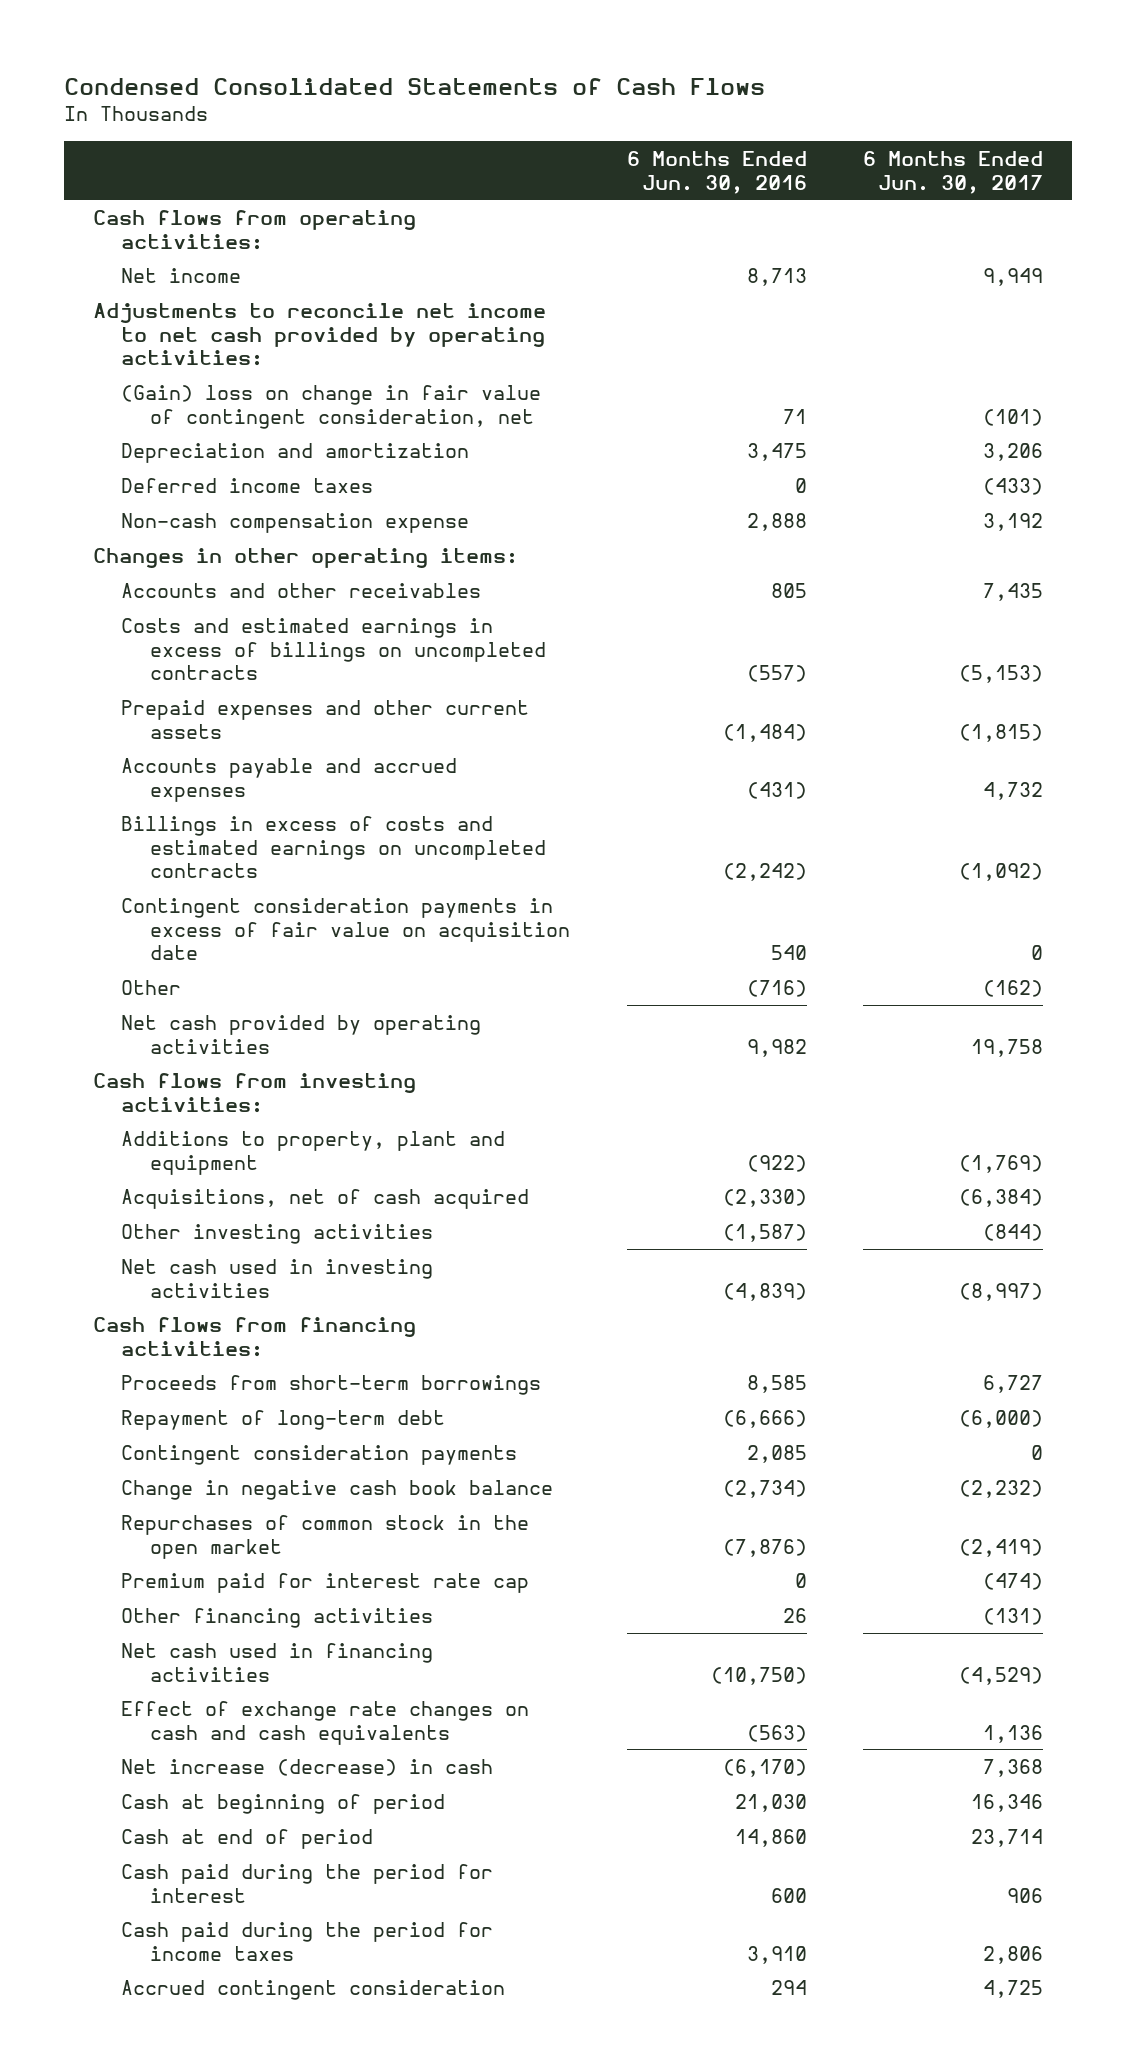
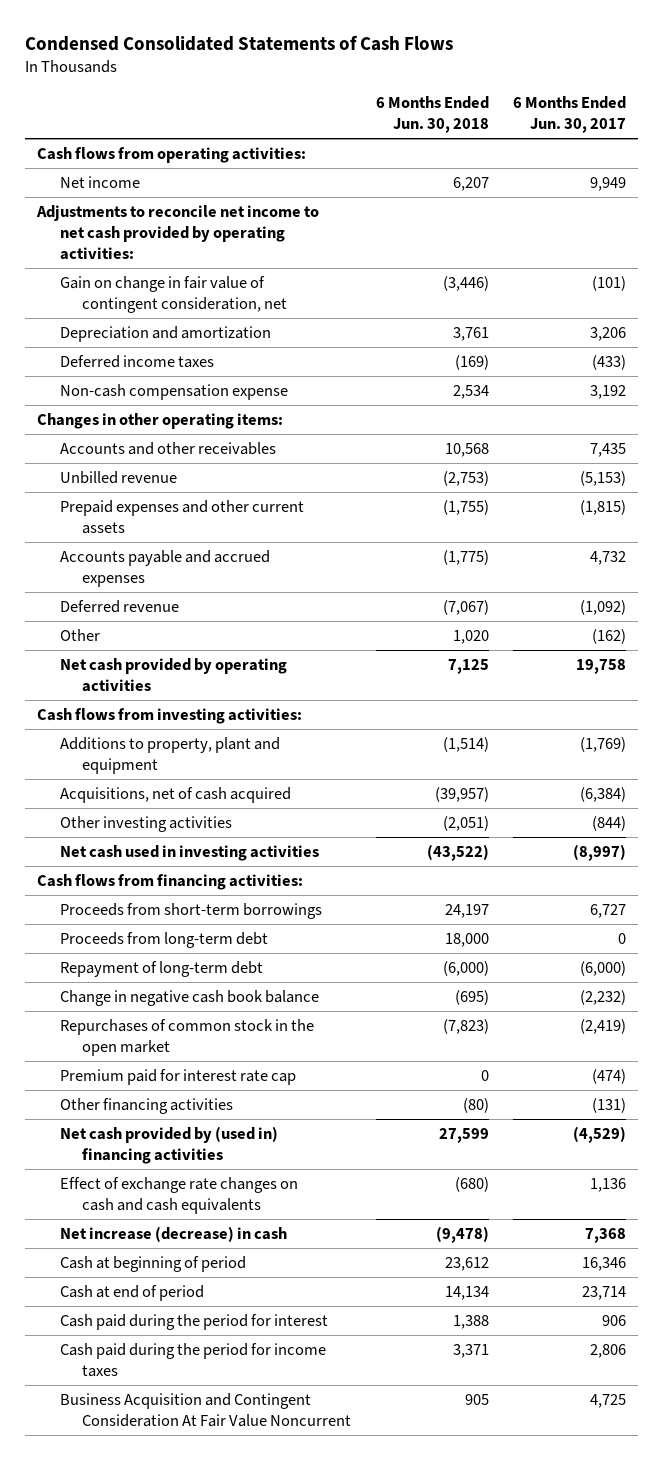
[626,150,807,194] 6 Months Ended Jun. 30, 2016 -> none
none -> [375,96,489,134] 6 Months Ended Jun. 30, 2018
[121,384,542,429] (Gain) loss on change in fair value of contingent consideration, net -> [59,275,288,313] Gain on change in fair value of contingent consideration, net
[121,617,547,681] Costs and estimated earnings in excess of billings on uncompleted contracts -> [59,470,177,484] Unbilled revenue
[121,897,571,961] Contingent consideration payments in excess of fair value on acquisition date -> none
[121,815,547,879] Billings in excess of costs and estimated earnings on uncompleted contracts -> [59,599,179,613] Deferred revenue
none -> [59,931,268,948] Proceeds from long-term debt
[121,1444,518,1465] Contingent consideration payments -> none
[121,1642,434,1682] Net cash used in financing activities -> [59,1125,278,1164] Net cash provided by (used in) financing activities
[121,1979,506,2000] Accrued contingent consideration -> [59,1392,352,1427] Business Acquisition and Contingent Consideration At Fair Value Noncurrent

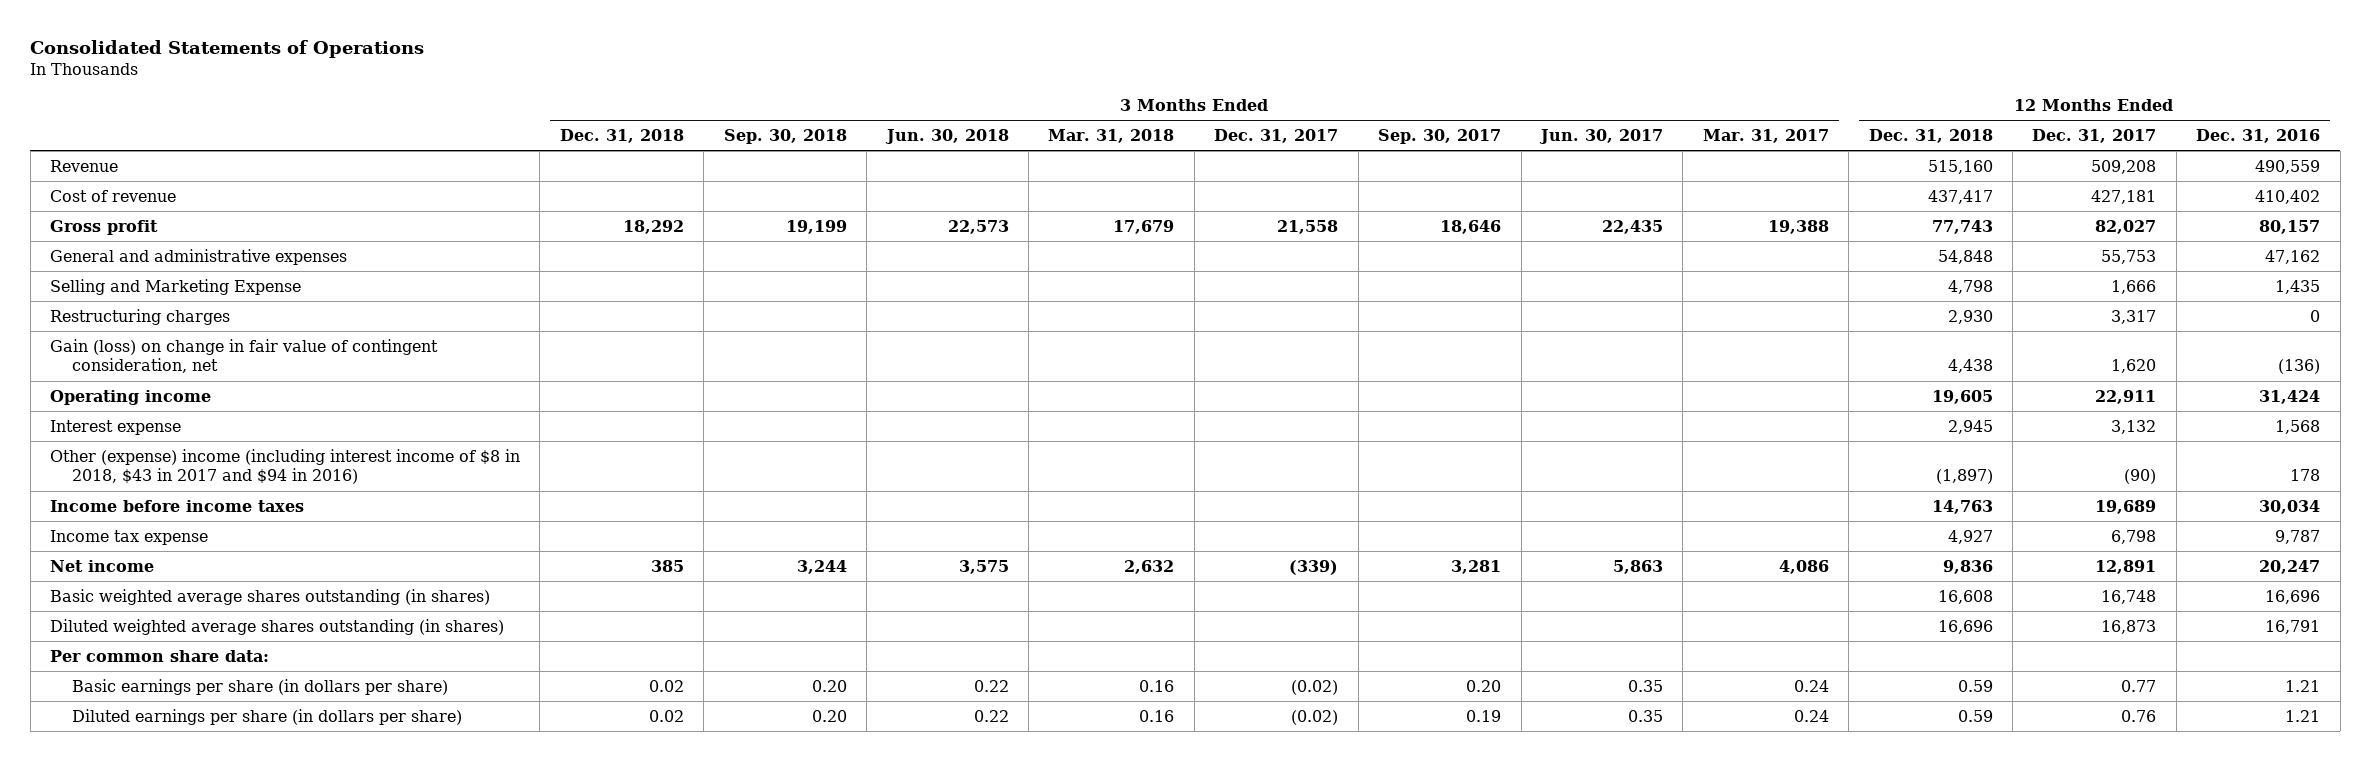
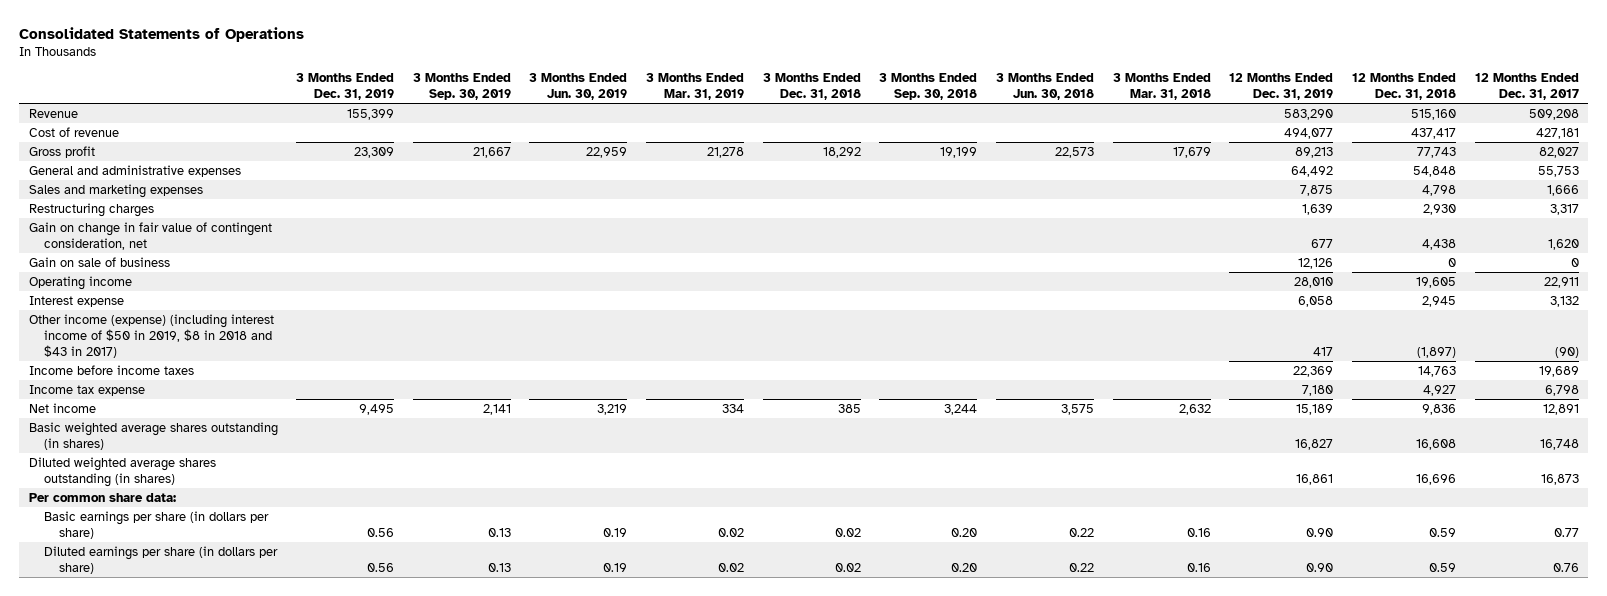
[1214,128,1339,143] Dec. 31, 2017 -> none
[1378,128,1502,144] Sep. 30, 2017 -> none
[1538,128,1663,144] Jun. 30, 2017 -> none
[1702,128,1829,143] Mar. 31, 2017 -> none
[2196,128,2321,143] Dec. 31, 2016 -> none
none -> [296,72,395,100] 3 Months Ended Dec. 31, 2019
none -> [412,72,511,100] 3 Months Ended Sep. 30, 2019
none -> [529,72,628,100] 3 Months Ended Jun. 30, 2019
none -> [646,72,745,100] 3 Months Ended Mar. 31, 2019
none -> [1229,72,1334,100] 12 Months Ended Dec. 31, 2019
[49,278,301,295] Selling and Marketing Expense -> [28,183,203,198] Sales and marketing expenses
[49,338,438,374] Gain (loss) on change in fair value of contingent consideration, net -> [28,221,272,250] Gain on change in fair value of contingent consideration, net
none -> [28,256,170,267] Gain on sale of business
[49,448,520,485] Other (expense) income (including interest income of $8 in 2018, $43 in 2017 and $94 in 2016) -> [28,313,274,358] Other income (expense) (including interest income of $50 in 2019, $8 in 2018 and $43 in 2017)

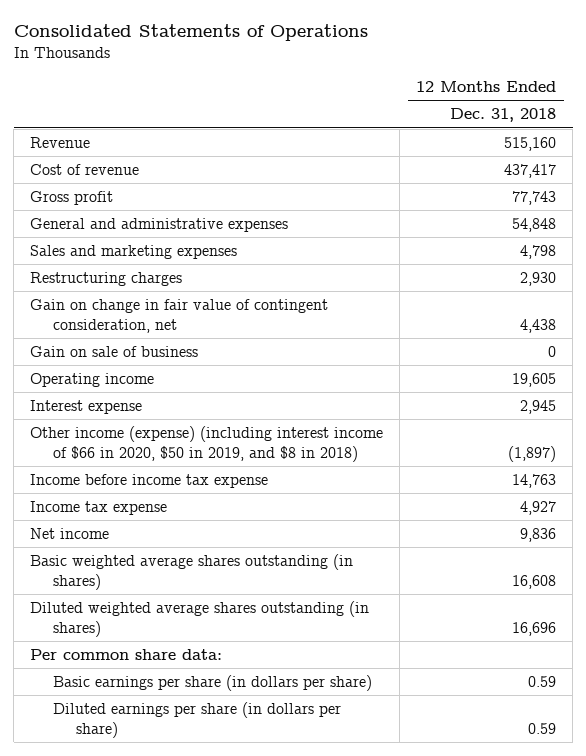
[296,72,395,100] 3 Months Ended Dec. 31, 2019 -> none
[412,72,511,100] 3 Months Ended Sep. 30, 2019 -> none
[529,72,628,100] 3 Months Ended Jun. 30, 2019 -> none
[646,72,745,100] 3 Months Ended Mar. 31, 2019 -> none
[762,72,861,100] 3 Months Ended Dec. 31, 2018 -> none
[879,72,978,100] 3 Months Ended Sep. 30, 2018 -> none
[996,72,1095,100] 3 Months Ended Jun. 30, 2018 -> none
[1112,72,1211,100] 3 Months Ended Mar. 31, 2018 -> none
[1229,72,1334,100] 12 Months Ended Dec. 31, 2019 -> none
[1474,72,1579,100] 12 Months Ended Dec. 31, 2017 -> none
[28,313,274,358] Other income (expense) (including interest income of $50 in 2019, $8 in 2018 and $43 in 2017) -> [30,425,384,462] Other income (expense) (including interest income of $66 in 2020, $50 in 2019, and $8 in 2018)
[28,364,194,375] Income before income taxes -> [30,473,269,488] Income before income tax expense

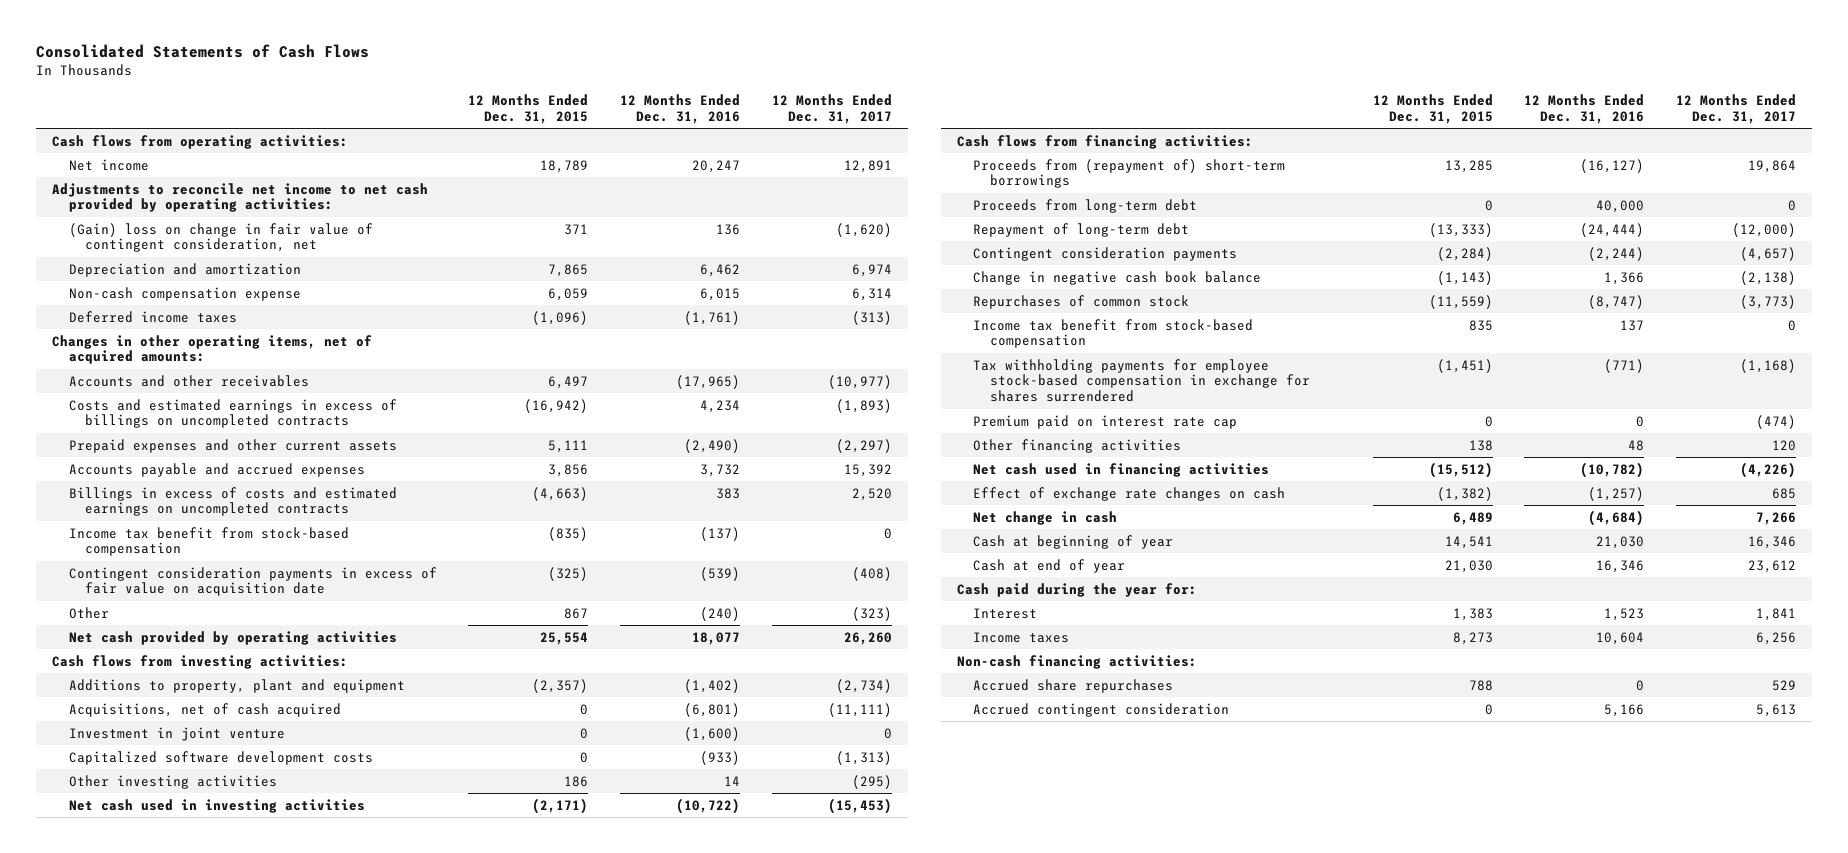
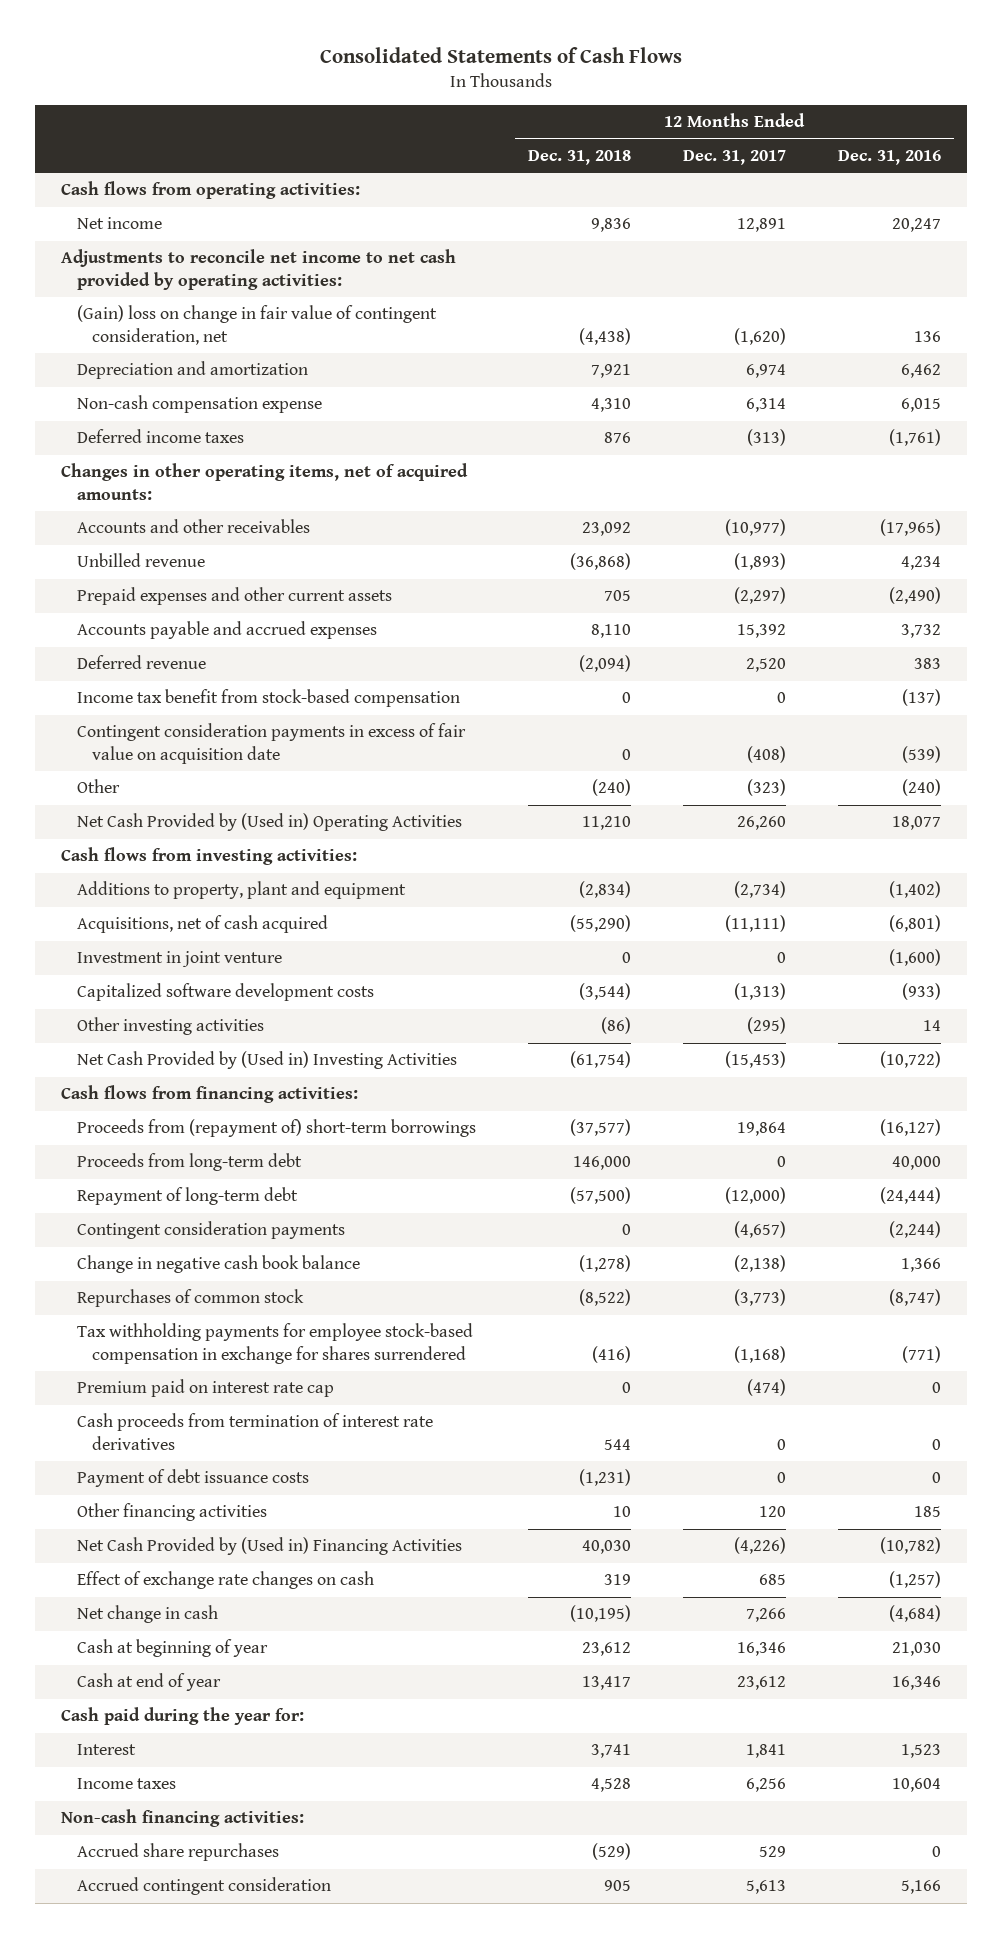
[468,93,589,124] 12 Months Ended Dec. 31, 2015 -> none
none -> [527,149,631,165] Dec. 31, 2018
[68,398,397,429] Costs and estimated earnings in excess of billings on uncompleted contracts -> [76,553,205,568] Unbilled revenue
[68,486,397,517] Billings in excess of costs and estimated earnings on uncompleted contracts -> [76,655,206,670] Deferred revenue
[68,630,397,645] Net cash provided by operating activities -> [76,813,462,832] Net Cash Provided by (Used in) Operating Activities
[68,798,365,813] Net cash used in investing activities -> [76,1051,457,1070] Net Cash Provided by (Used in) Investing Activities
[973,318,1254,349] Income tax benefit from stock-based compensation -> none
none -> [76,1413,433,1450] Cash proceeds from termination of interest rate derivatives
none -> [76,1469,309,1488] Payment of debt issuance costs
[1628,439,1645,451] 48 -> [913,1506,941,1518] 185
[973,462,1270,477] Net cash used in financing activities -> [76,1537,462,1556] Net Cash Provided by (Used in) Financing Activities

